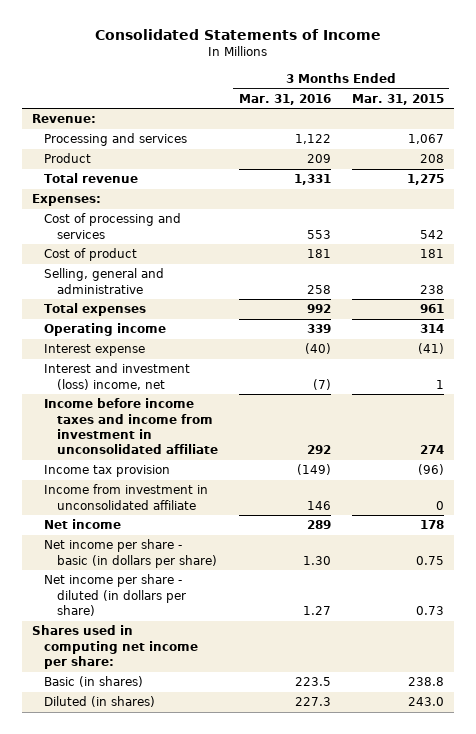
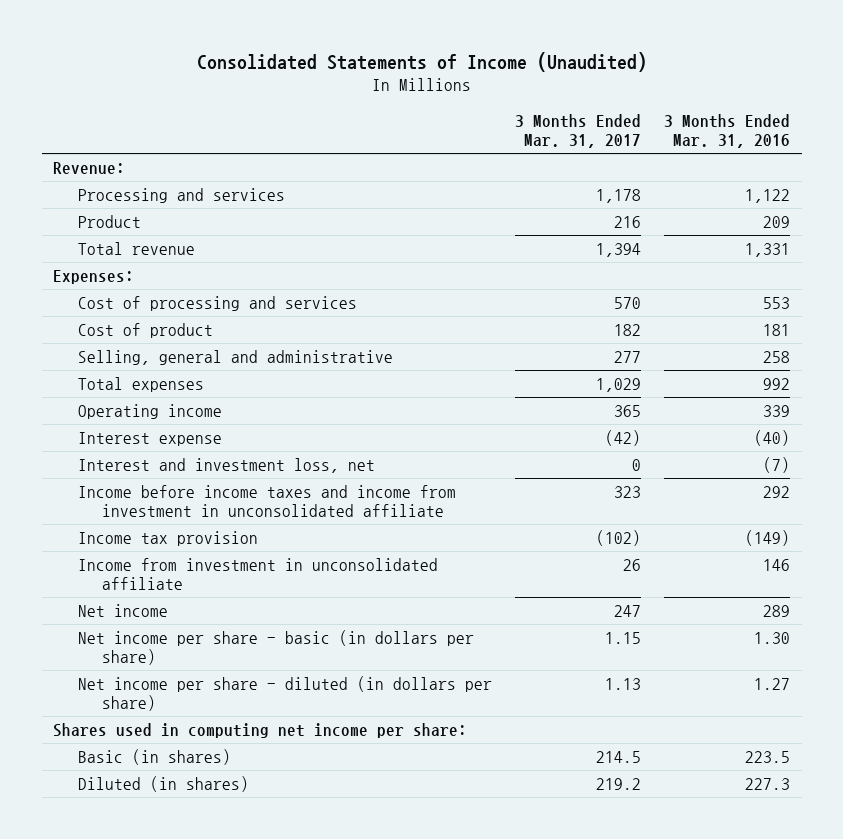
[94,29,381,41] Consolidated Statements of Income -> [196,51,647,72] Consolidated Statements of Income (Unaudited)
[351,93,444,105] Mar. 31, 2015 -> none
none -> [514,113,641,149] 3 Months Ended Mar. 31, 2017
[44,363,191,390] Interest and investment (loss) income, net -> [77,457,375,473] Interest and investment loss, net

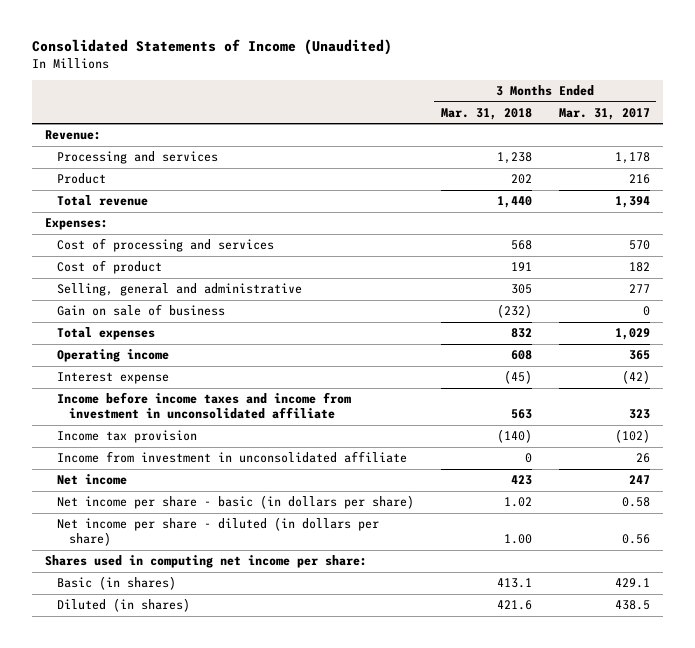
[663,113,790,149] 3 Months Ended Mar. 31, 2016 -> none
none -> [441,107,533,120] Mar. 31, 2018
none -> [57,304,226,317] Gain on sale of business
[77,457,375,473] Interest and investment loss, net -> none
[604,631,641,644] 1.15 -> [621,497,650,508] 0.58
[604,677,641,690] 1.13 -> [621,534,650,545] 0.56
[595,750,641,763] 214.5 -> [614,578,650,589] 429.1
[595,777,641,790] 219.2 -> [614,600,650,611] 438.5

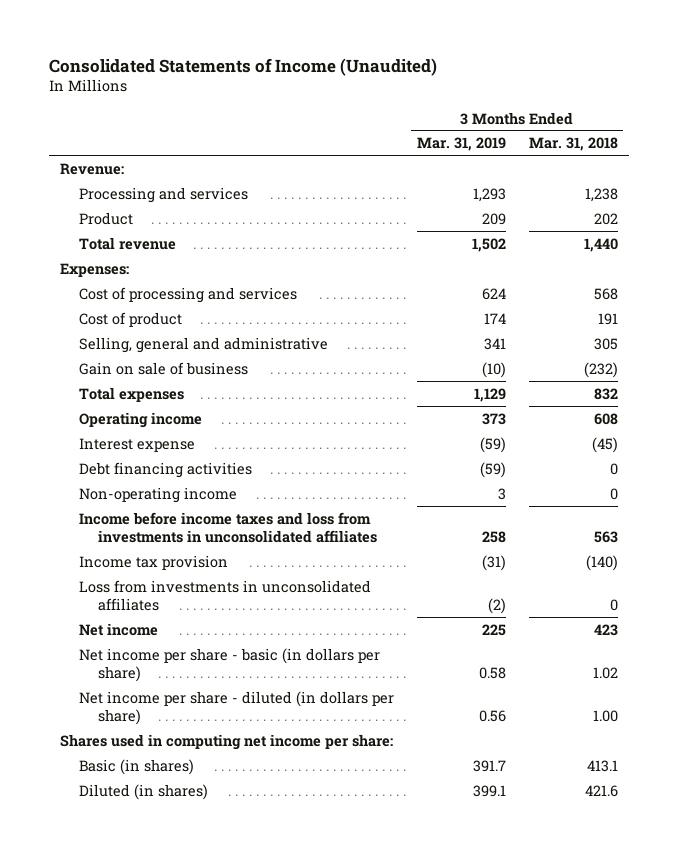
[558,107,650,120] Mar. 31, 2017 -> none
none -> [417,137,507,152] Mar. 31, 2019
none -> [79,461,253,478] Debt financing activities
none -> [79,486,238,503] Non-operating income
[57,392,352,420] Income before income taxes and income from investment in unconsolidated affiliate -> [79,511,378,544] Income before income taxes and loss from investments in unconsolidated affiliates
[57,451,408,464] Income from investment in unconsolidated affiliate -> [79,579,372,612] Loss from investments in unconsolidated affiliates

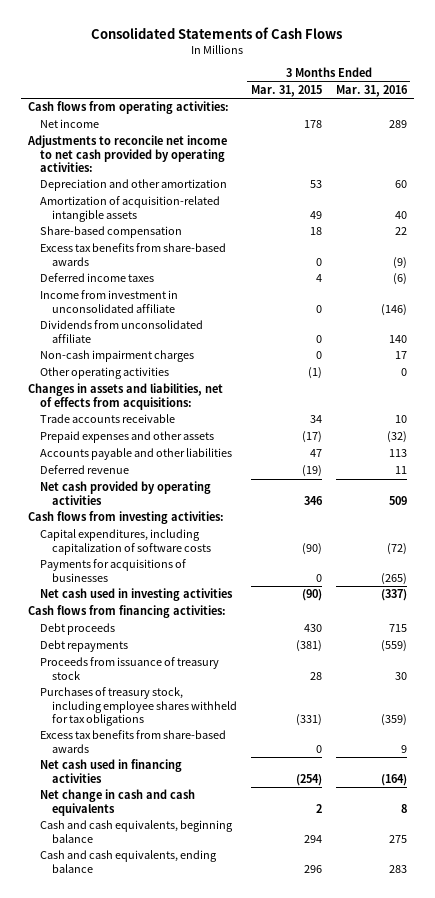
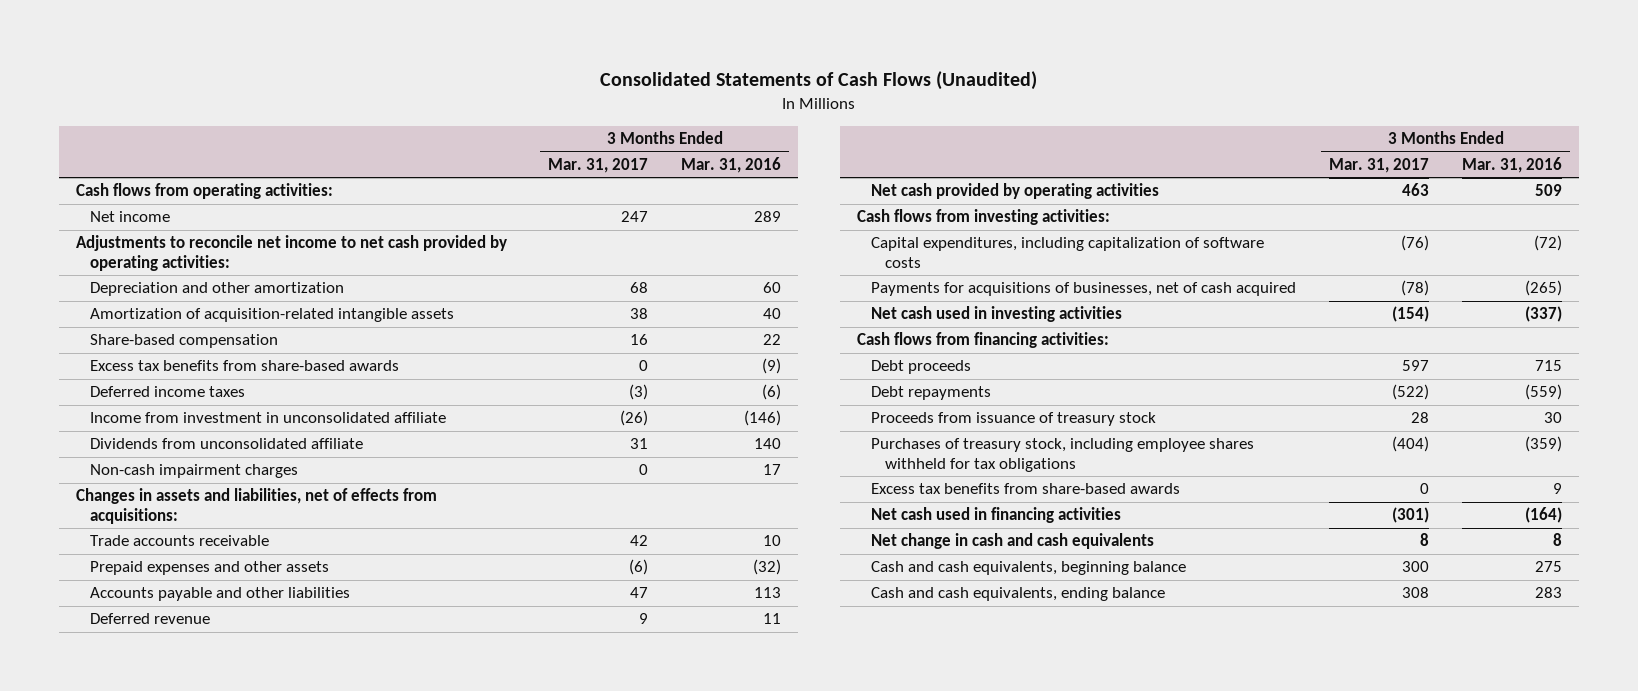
[91,26,343,39] Consolidated Statements of Cash Flows -> [600,70,1038,90] Consolidated Statements of Cash Flows (Unaudited)
[250,84,322,97] Mar. 31, 2015 -> none
none -> [548,157,649,173] Mar. 31, 2017
[40,367,170,380] Other operating activities -> none
[40,559,187,582] Payments for acquisitions of businesses -> [870,282,1296,297] Payments for acquisitions of businesses, net of cash acquired

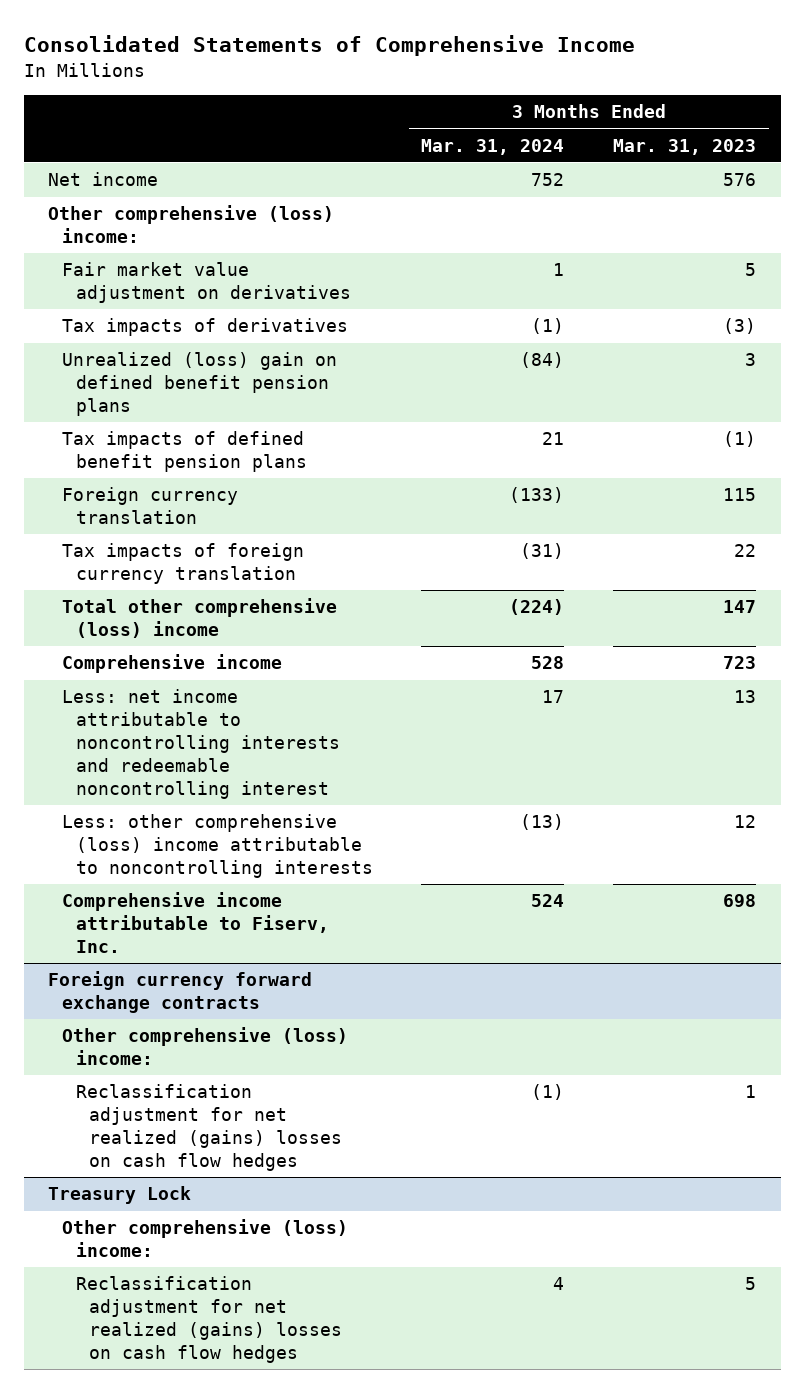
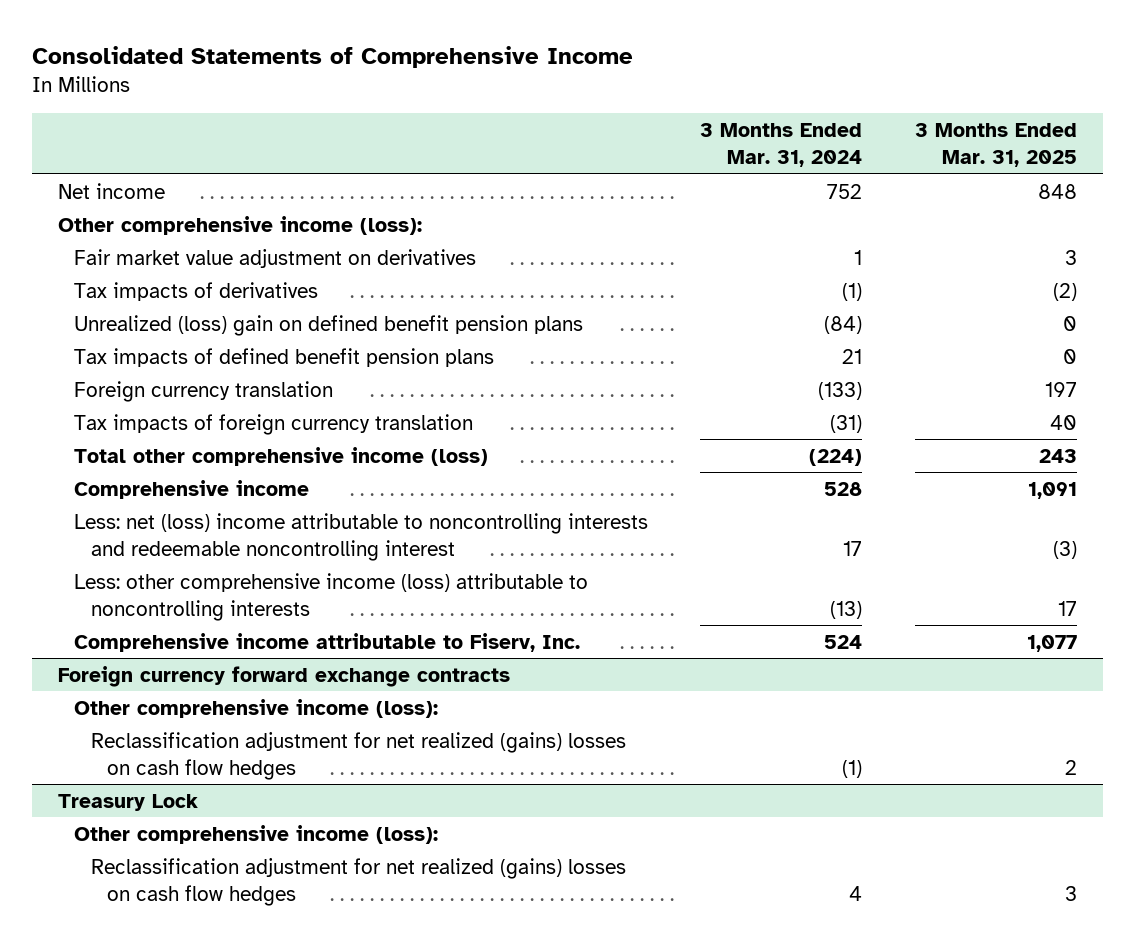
[613,138,757,155] Mar. 31, 2023 -> none
none -> [914,123,1077,168] 3 Months Ended Mar. 31, 2025
[48,205,335,244] Other comprehensive (loss) income: -> [57,215,422,235] Other comprehensive income (loss):
[62,598,338,639] Total other comprehensive (loss) income -> [74,446,489,466] Total other comprehensive income (loss)
[62,689,340,799] Less: net income attributable to noncontrolling interests and redeemable noncontrolling interest -> [74,512,649,561] Less: net (loss) income attributable to noncontrolling interests and redeemable noncontrolling interest
[62,814,373,879] Less: other comprehensive (loss) income attributable to noncontrolling interests -> [74,572,589,621] Less: other comprehensive income (loss) attributable to noncontrolling interests
[62,1027,349,1066] Other comprehensive (loss) income: -> [74,698,439,718] Other comprehensive income (loss):
[62,1219,349,1258] Other comprehensive (loss) income: -> [74,824,439,844] Other comprehensive income (loss):

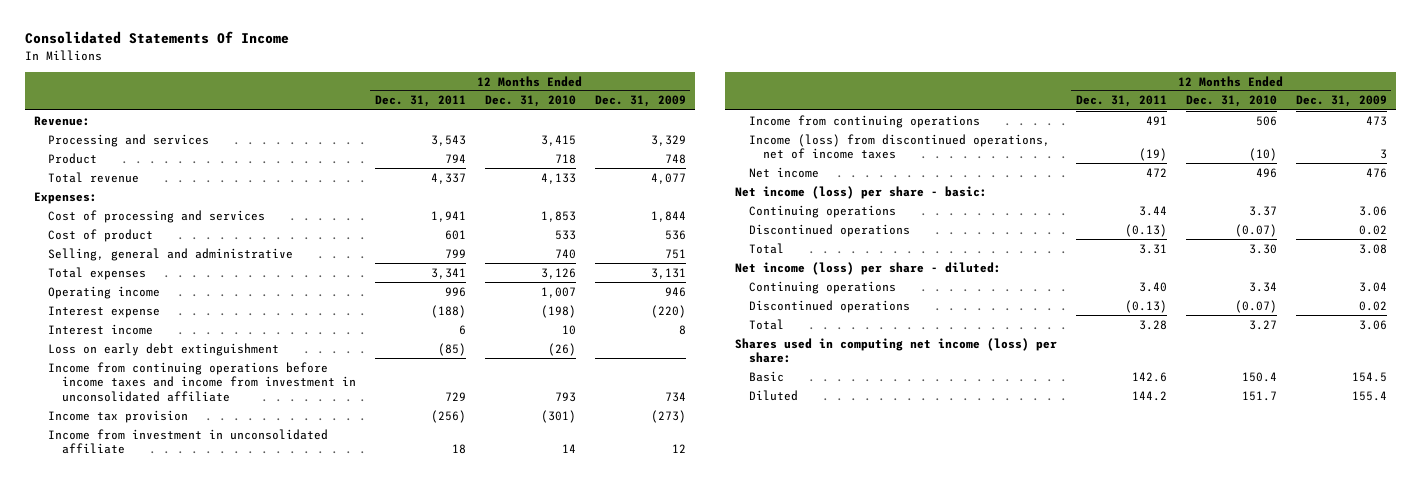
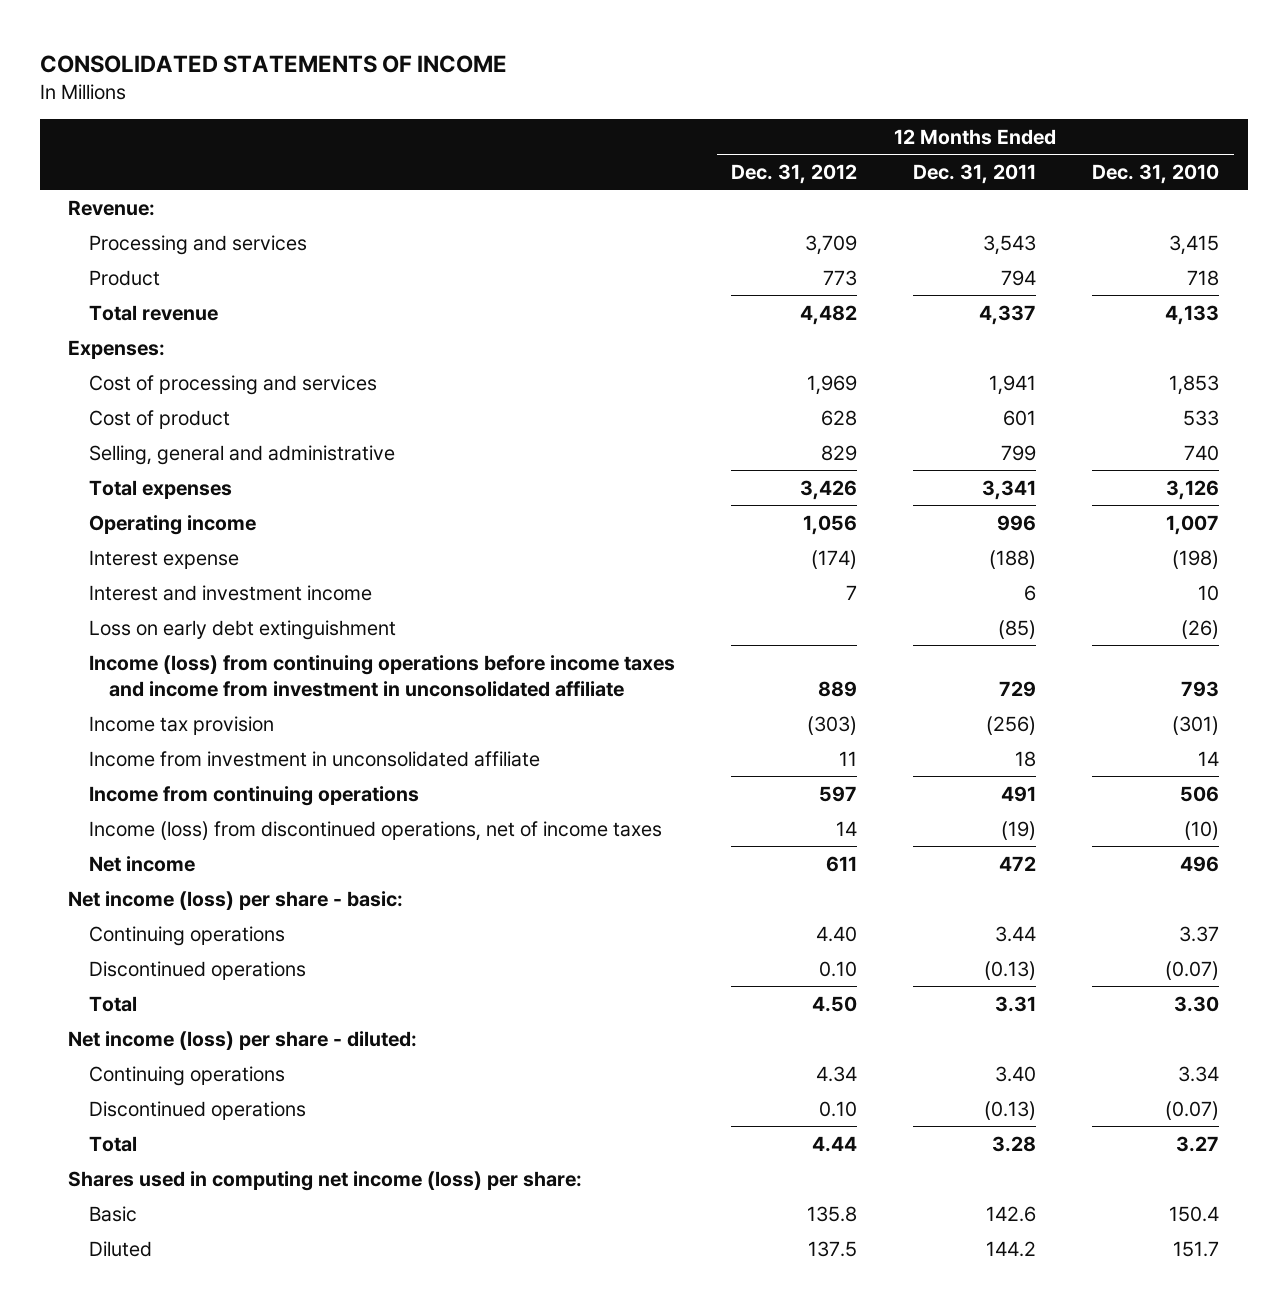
[24,31,289,45] Consolidated Statements Of Income -> [40,54,508,73] CONSOLIDATED STATEMENTS OF INCOME
[594,95,686,108] Dec. 31, 2009 -> none
none -> [730,164,857,185] Dec. 31, 2012
[48,323,154,335] Interest income -> [88,584,372,601] Interest and investment income
[48,361,357,402] Income from continuing operations before income taxes and income from investment in unconsolidated affiliate -> [88,654,675,697] Income (loss) from continuing operations before income taxes and income from investment in unconsolidated affiliate

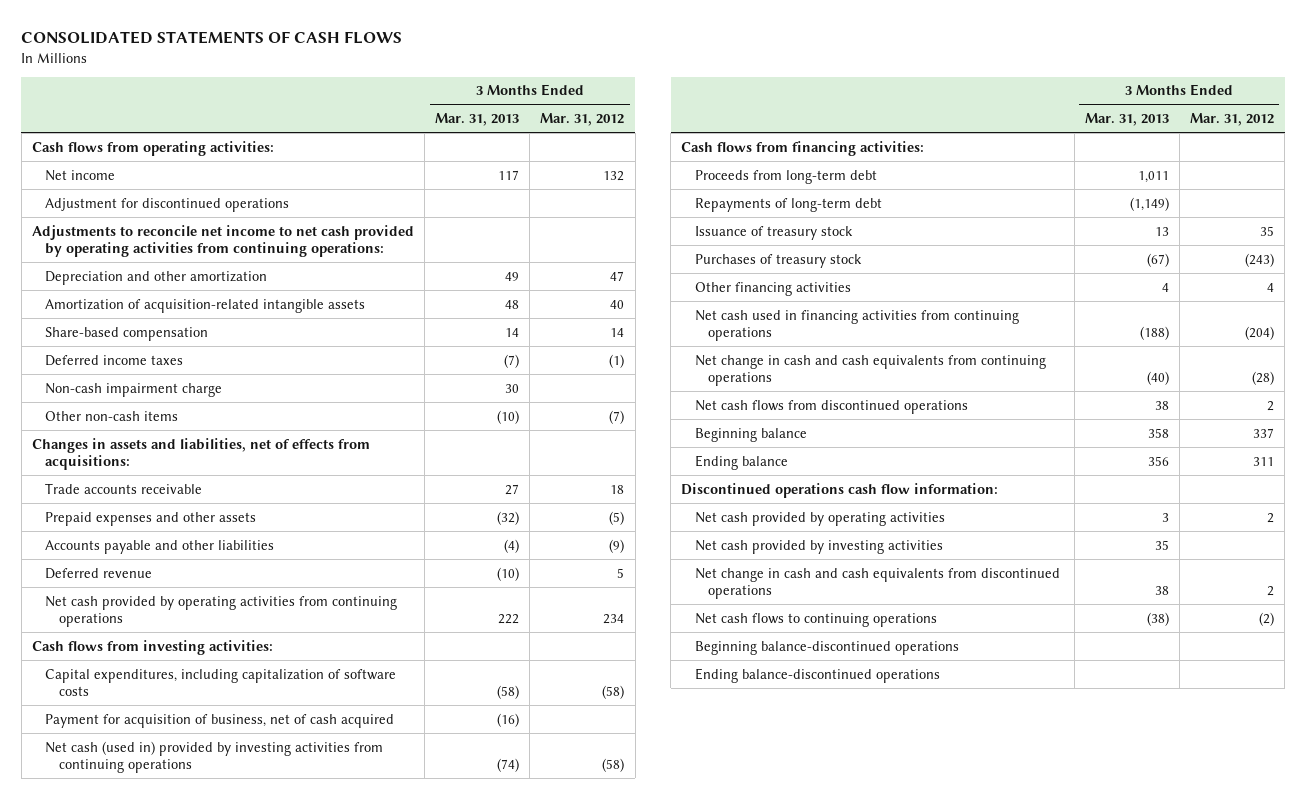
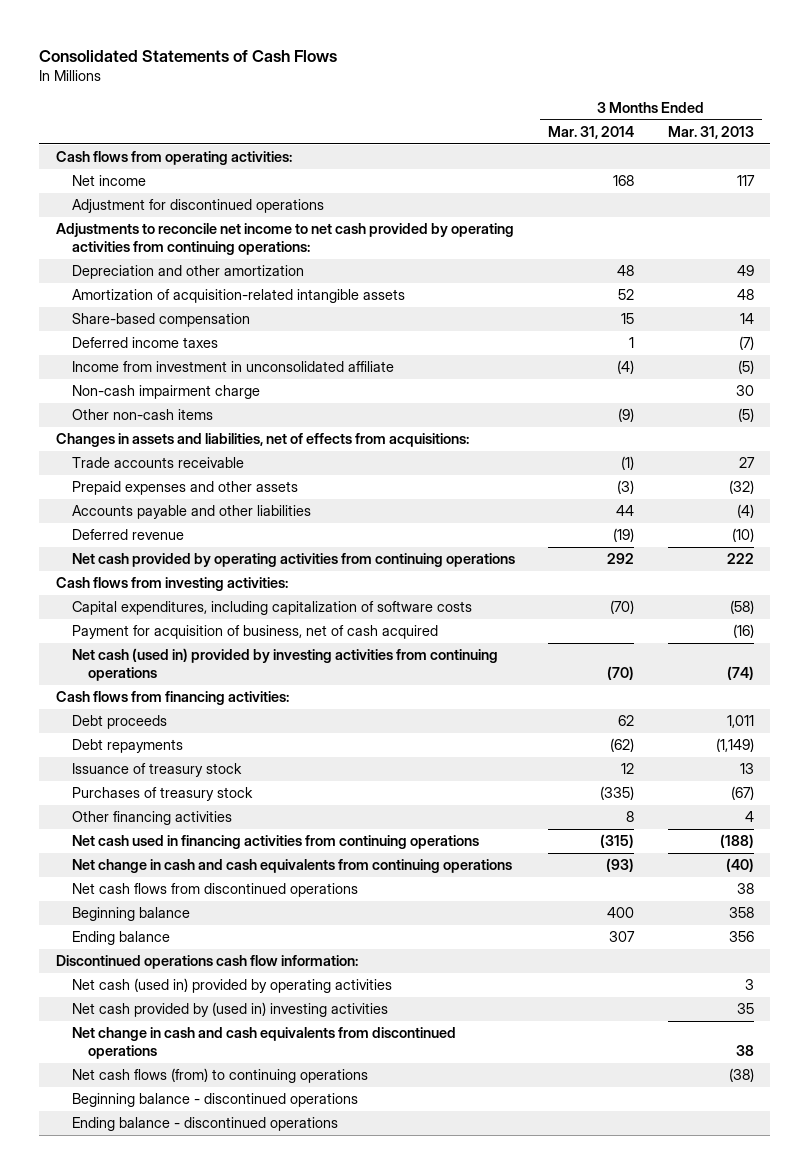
[21,31,403,45] CONSOLIDATED STATEMENTS OF CASH FLOWS -> [39,49,338,62] Consolidated Statements of Cash Flows
[540,113,625,127] Mar. 31, 2012 -> none
none -> [548,126,635,140] Mar. 31, 2014
none -> [71,361,394,373] Income from investment in unconsolidated affiliate
[497,409,520,424] (10) -> [737,408,754,423] (5)
[694,169,877,184] Proceeds from long-term debt -> [71,715,167,730] Debt proceeds
[694,197,882,212] Repayments of long-term debt -> [71,739,183,754] Debt repayments
[694,511,945,526] Net cash provided by operating activities -> [71,978,392,994] Net cash (used in) provided by operating activities
[694,539,943,554] Net cash provided by investing activities -> [71,1002,388,1018] Net cash provided by (used in) investing activities
[694,612,937,627] Net cash flows to continuing operations -> [71,1068,368,1084] Net cash flows (from) to continuing operations
[694,640,959,655] Beginning balance-discontinued operations -> [71,1093,358,1108] Beginning balance - discontinued operations
[694,667,940,683] Ending balance-discontinued operations -> [71,1117,338,1132] Ending balance - discontinued operations

